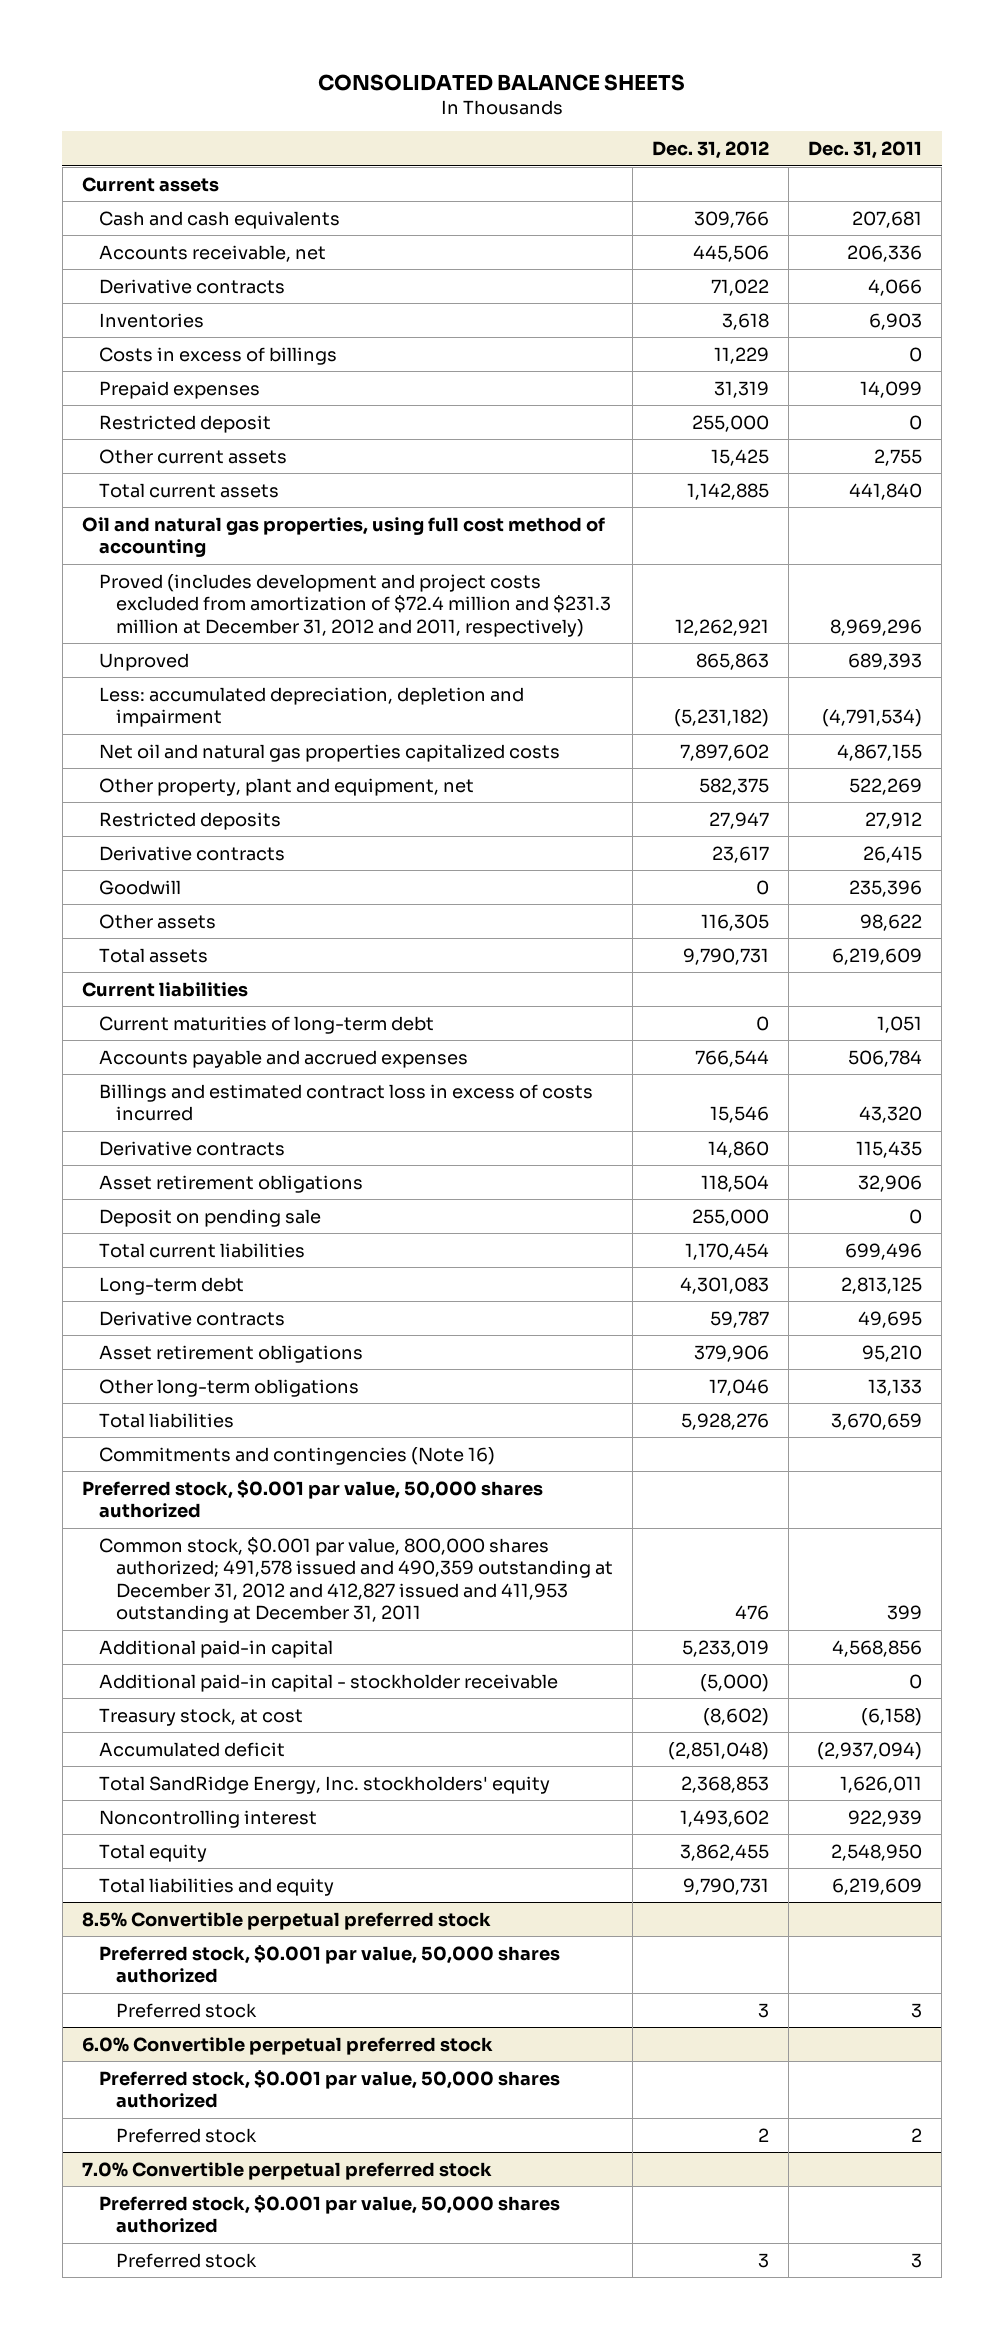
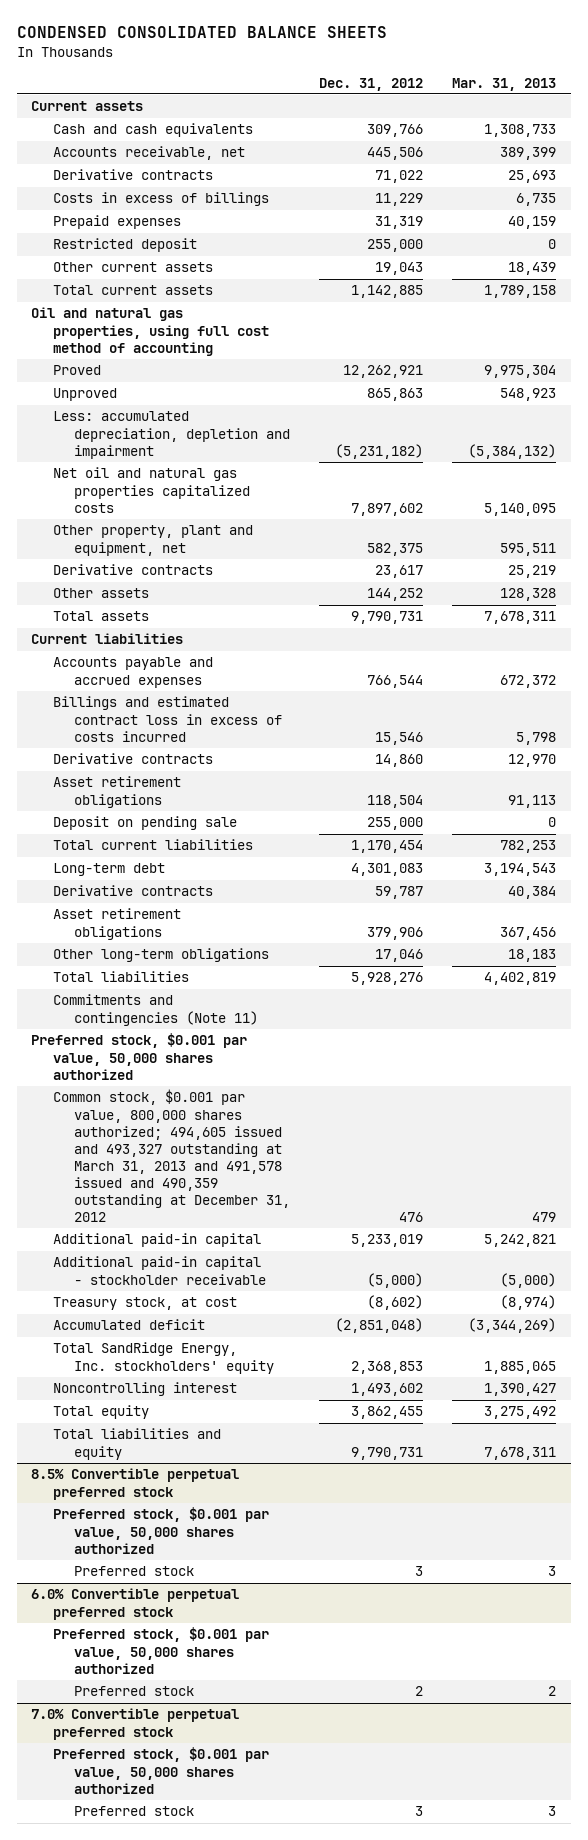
[317,73,685,91] CONSOLIDATED BALANCE SHEETS -> [16,26,387,39] CONDENSED CONSOLIDATED BALANCE SHEETS
[808,141,923,160] Dec. 31, 2011 -> none
none -> [452,77,557,91] Mar. 31, 2013
[98,312,204,328] Inventories -> none
[711,448,770,466] 15,425 -> [375,262,424,276] 19,043
[98,573,612,637] Proved (includes development and project costs excluded from amortization of $72.4 million and $231.3 million at December 31, 2012 and 2011, respectively) -> [52,365,101,376] Proved
[98,811,281,830] Restricted deposits -> none
[98,879,181,895] Goodwill -> none
[701,913,770,931] 116,305 -> [367,588,424,602] 144,252
[98,1015,434,1034] Current maturities of long-term debt -> none
[98,1446,495,1465] Commitments and contingencies (Note 16) -> [52,994,258,1026] Commitments and contingencies (Note 11)
[98,1536,614,1624] Common stock, $0.001 par value, 800,000 shares authorized; 491,578 issued and 490,359 outstanding at December 31, 2012 and 412,827 issued and 411,953 outstanding at December 31, 2011 -> [52,1089,290,1222] Common stock, $0.001 par value, 800,000 shares authorized; 494,605 issued and 493,327 outstanding at March 31, 2013 and 491,578 issued and 490,359 outstanding at December 31, 2012

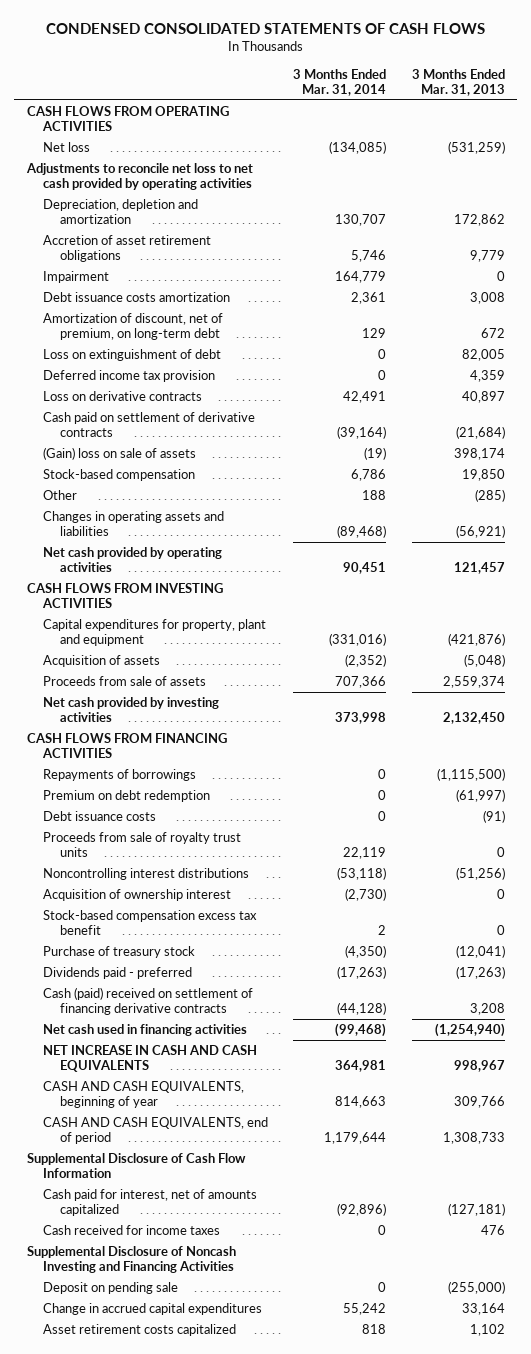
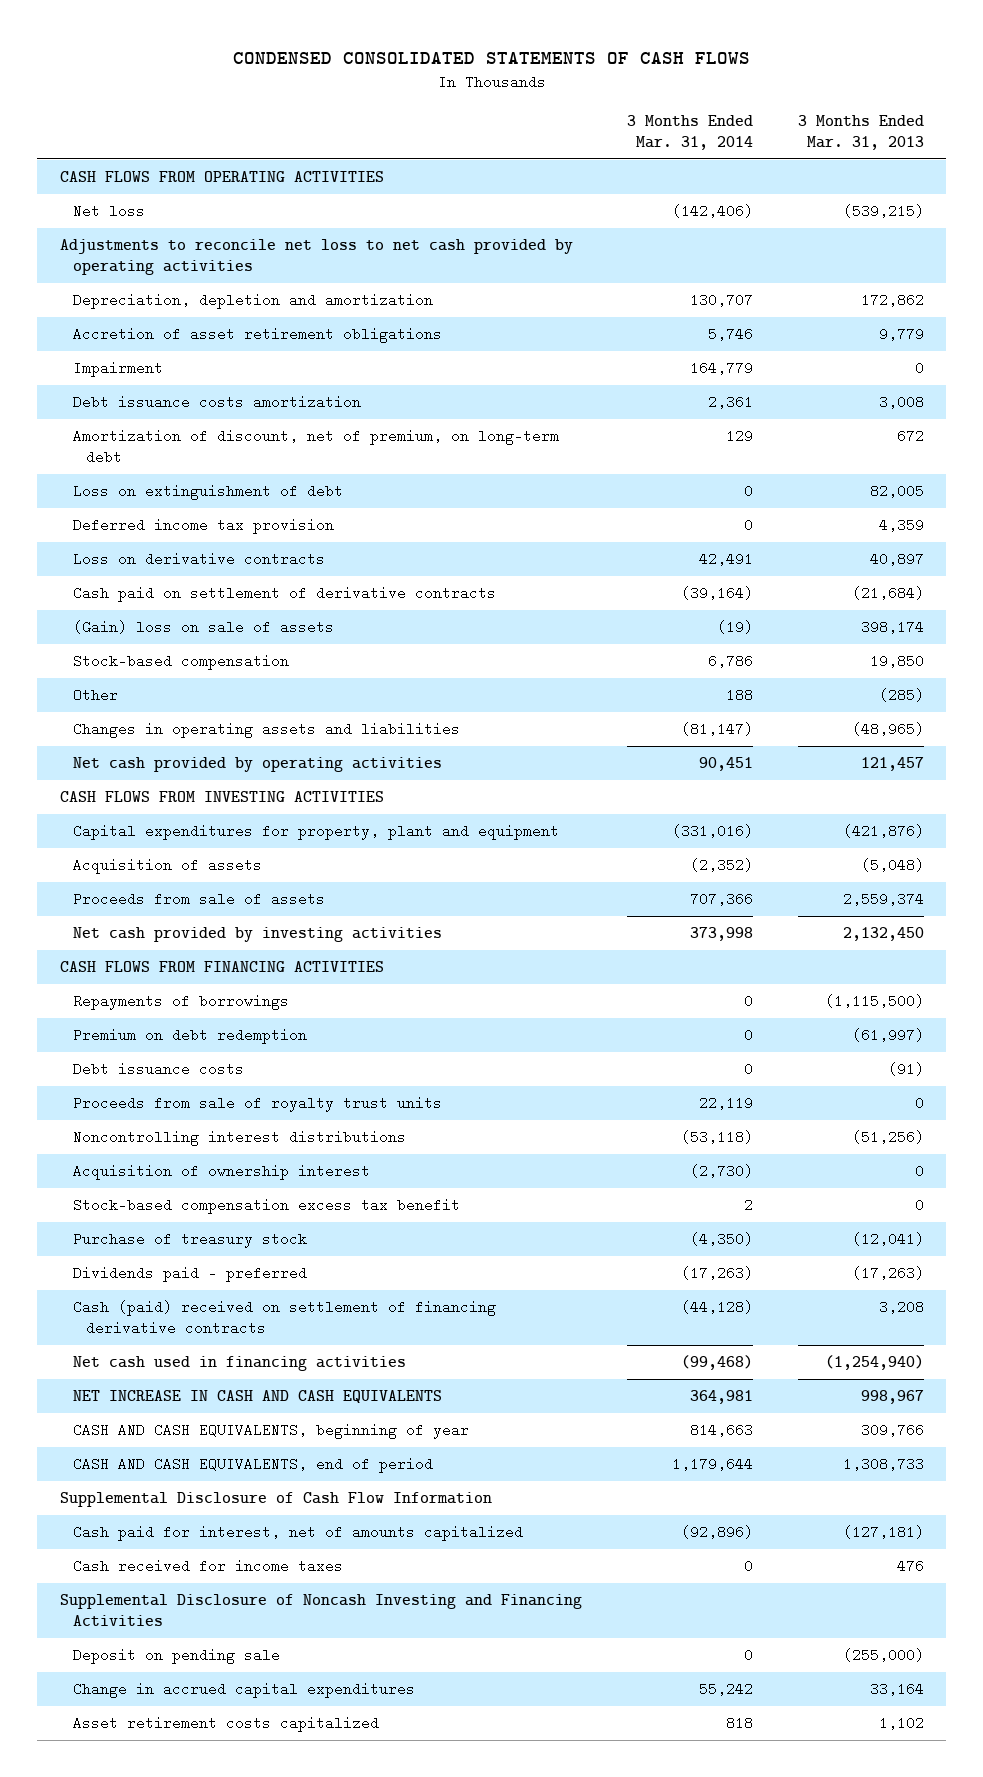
[329,140,387,154] (134,085) -> [671,204,753,219] (142,406)
[447,140,505,154] (531,259) -> [842,204,924,219] (539,215)
[337,524,387,538] (89,468) -> [680,722,753,737] (81,147)
[455,524,505,538] (56,921) -> [851,722,924,737] (48,965)

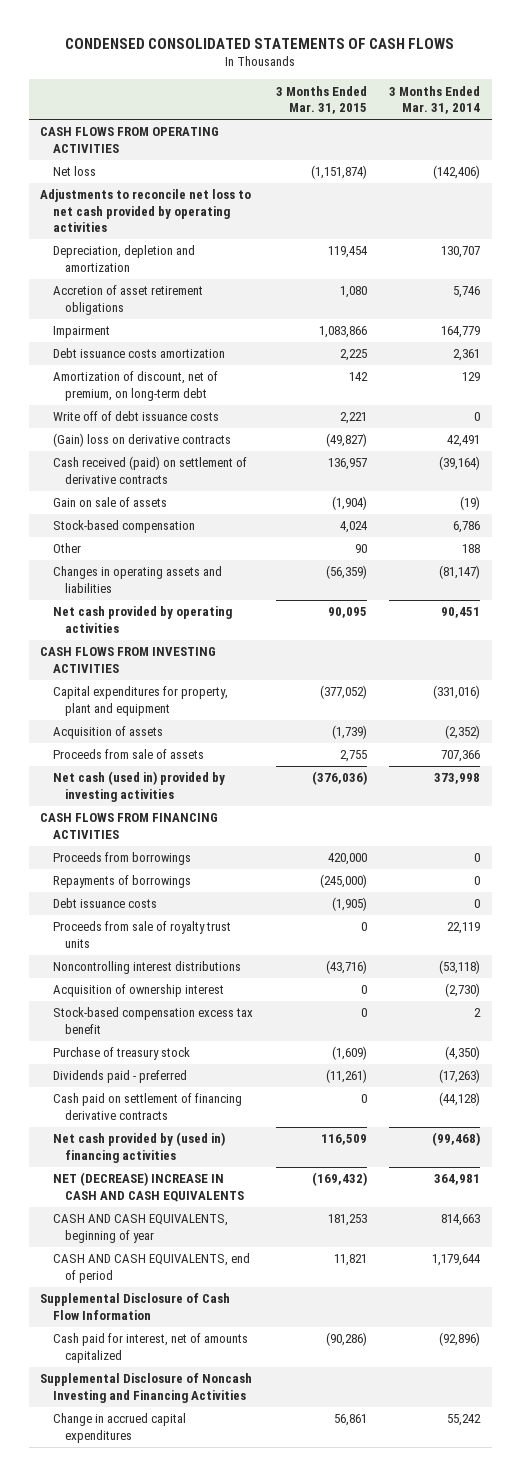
[797,115,924,150] 3 Months Ended Mar. 31, 2013 -> none
none -> [275,85,367,114] 3 Months Ended Mar. 31, 2015
[72,484,343,501] Loss on extinguishment of debt -> none
[72,518,334,535] Deferred income tax provision -> none
none -> [52,411,219,422] Write off of debt issuance costs
[72,552,325,567] Loss on derivative contracts -> [52,433,231,448] (Gain) loss on derivative contracts
[72,586,496,603] Cash paid on settlement of derivative contracts -> [52,456,247,484] Cash received (paid) on settlement of derivative contracts
[72,620,334,635] (Gain) loss on sale of assets -> [52,497,167,508] Gain on sale of assets
[72,927,442,943] Net cash provided by investing activities -> [52,771,225,802] Net cash (used in) provided by investing activities
none -> [52,852,191,866] Proceeds from borrowings
[72,1028,307,1045] Premium on debt redemption -> none
[72,1300,496,1336] Cash (paid) received on settlement of financing derivative contracts -> [52,1093,242,1120] Cash paid on settlement of financing derivative contracts
[72,1356,406,1372] Net cash used in financing activities -> [52,1132,225,1163] Net cash provided by (used in) financing activities
[72,1390,442,1404] NET INCREASE IN CASH AND CASH EQUIVALENTS -> [52,1172,245,1202] NET (DECREASE) INCREASE IN CASH AND CASH EQUIVALENTS
[72,1559,343,1574] Cash received for income taxes -> none
[72,1648,280,1665] Deposit on pending sale -> none
[72,1716,379,1733] Asset retirement costs capitalized -> none

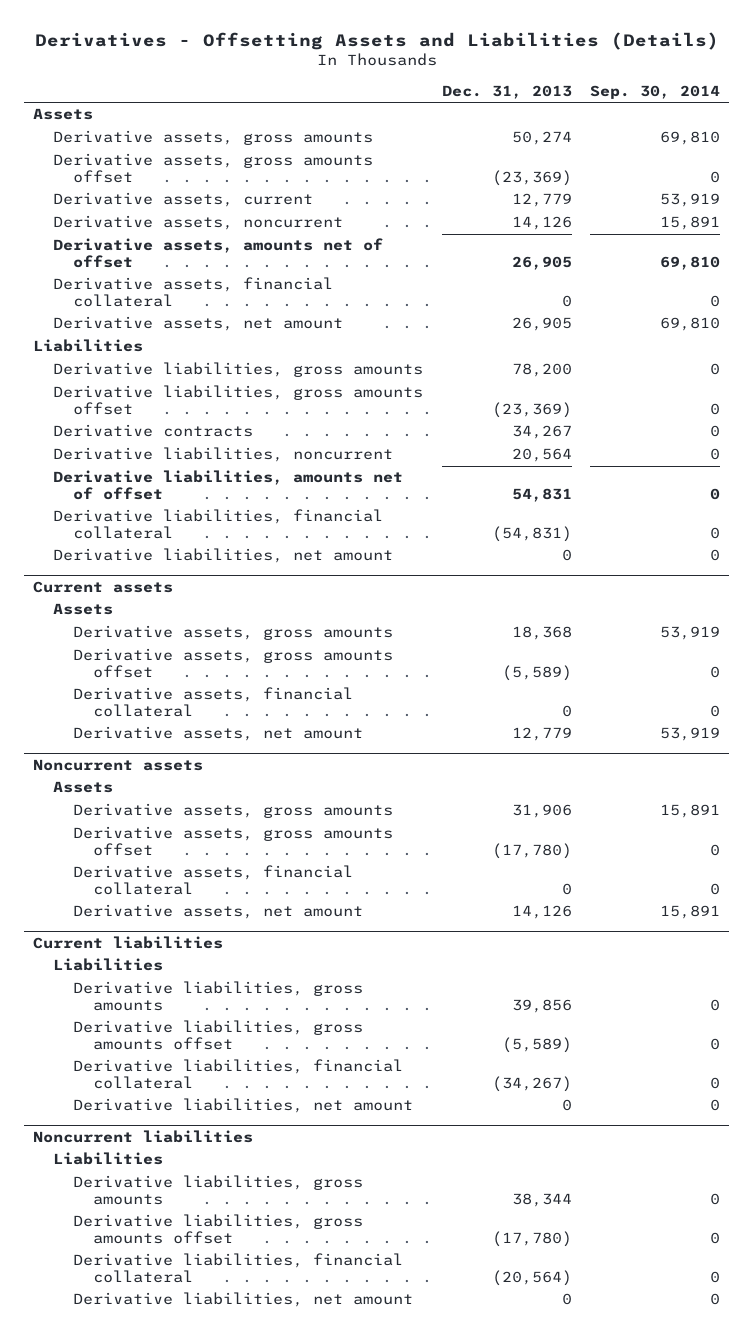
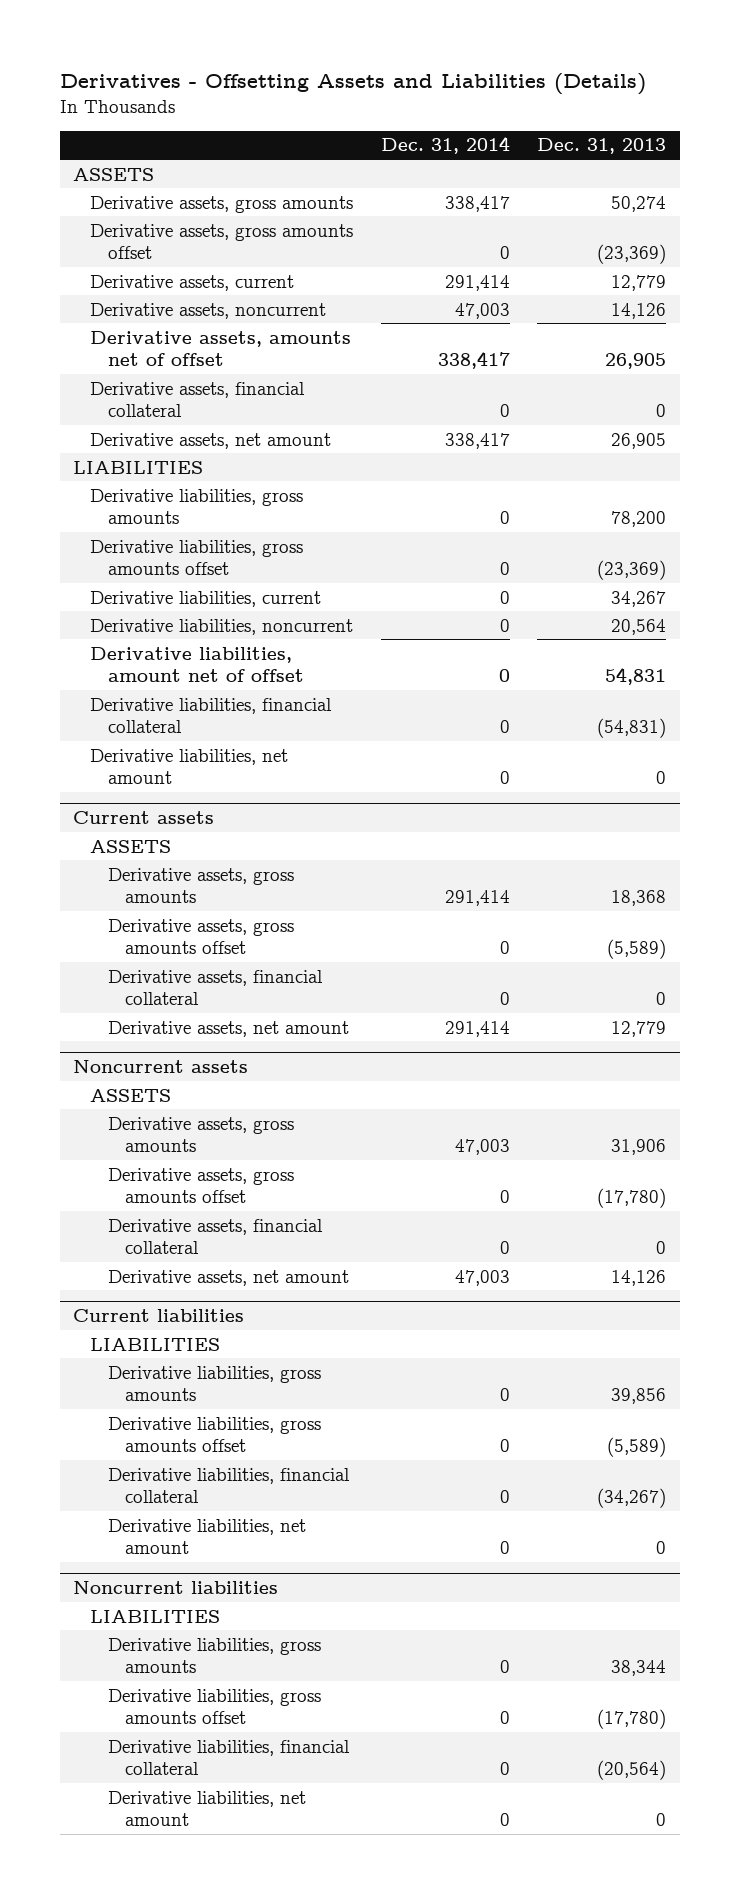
[589,85,720,100] Sep. 30, 2014 -> none
none -> [380,136,510,155] Dec. 31, 2014
[33,108,94,121] Assets -> [73,167,155,181] ASSETS
[33,339,144,353] Liabilities -> [73,460,204,474] LIABILITIES
[53,424,254,438] Derivative contracts -> [90,590,322,607] Derivative liabilities, current
[53,470,404,501] Derivative liabilities, amounts net of offset -> [90,646,304,683] Derivative liabilities, amount net of offset
[53,603,114,616] Assets -> [90,839,172,853] ASSETS
[53,781,114,794] Assets -> [90,1088,172,1102] ASSETS
[53,958,164,972] Liabilities -> [90,1337,221,1351] LIABILITIES
[53,1152,164,1166] Liabilities -> [90,1609,221,1623] LIABILITIES

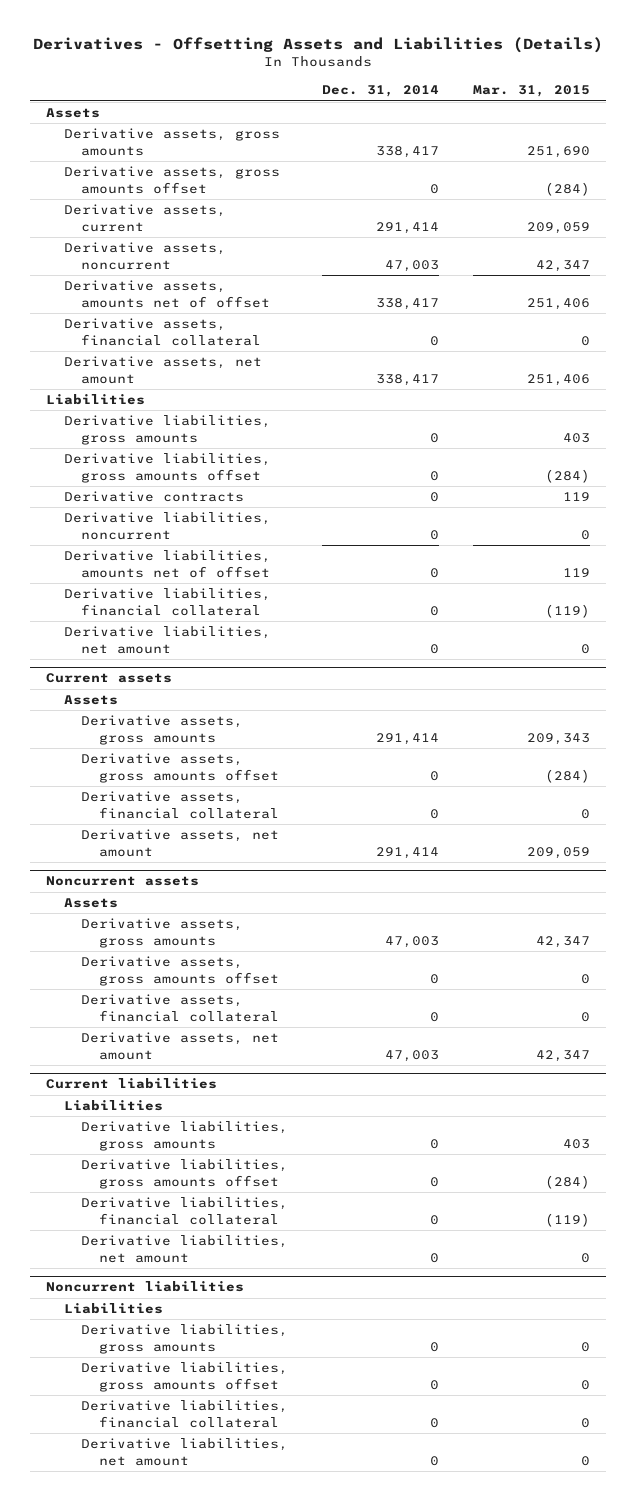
[536,138,666,155] Dec. 31, 2013 -> none
none -> [472,85,590,98] Mar. 31, 2015
[73,167,155,181] ASSETS -> [46,108,101,119] Assets
[73,460,204,474] LIABILITIES -> [46,394,146,406] Liabilities
[90,590,322,607] Derivative liabilities, current -> [63,491,244,503] Derivative contracts
[90,646,304,683] Derivative liabilities, amount net of offset -> [63,550,271,578] Derivative liabilities, amounts net of offset
[90,839,172,853] ASSETS -> [63,695,118,706] Assets
[90,1088,172,1102] ASSETS -> [63,898,118,909] Assets
[90,1337,221,1351] LIABILITIES -> [63,1100,163,1112] Liabilities
[90,1609,221,1623] LIABILITIES -> [63,1303,163,1315] Liabilities

